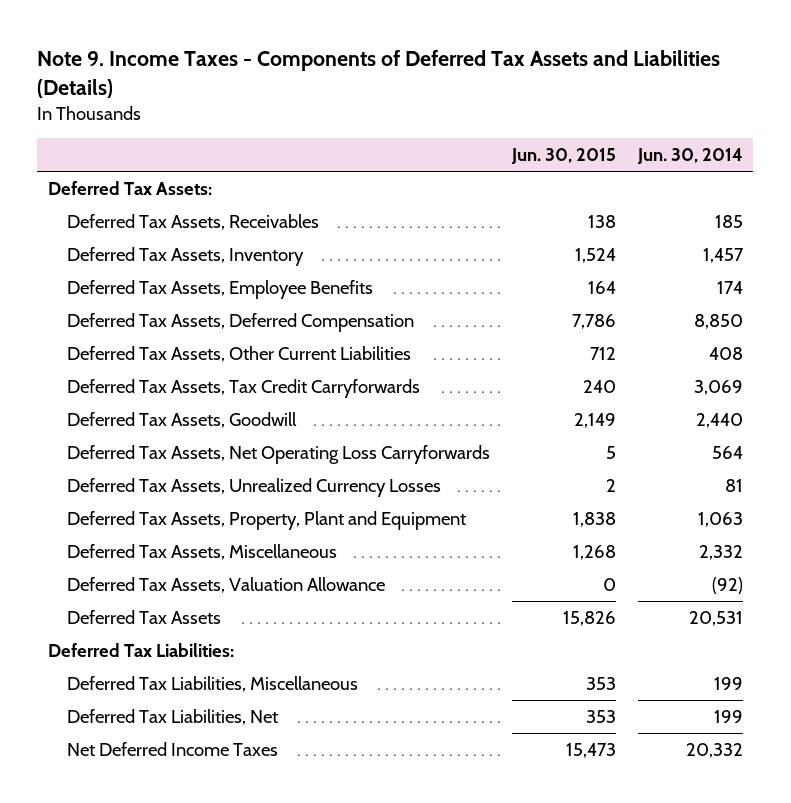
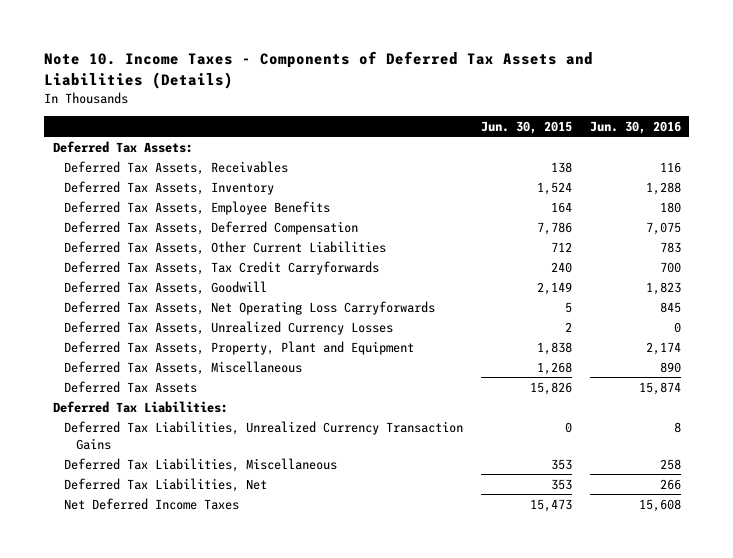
[37,50,721,98] Note 9. Income Taxes - Components of Deferred Tax Assets and Liabilities (Details) -> [43,51,593,89] Note 10. Income Taxes - Components of Deferred Tax Assets and Liabilities (Details)
[636,148,743,165] Jun. 30, 2014 -> none
none -> [589,120,681,134] Jun. 30, 2016
[67,576,386,593] Deferred Tax Assets, Valuation Allowance -> none
none -> [64,420,464,450] Deferred Tax Liabilities, Unrealized Currency Transaction Gains

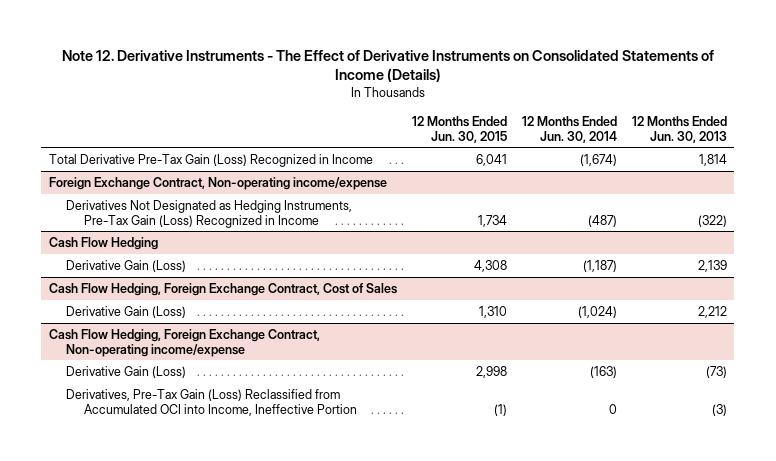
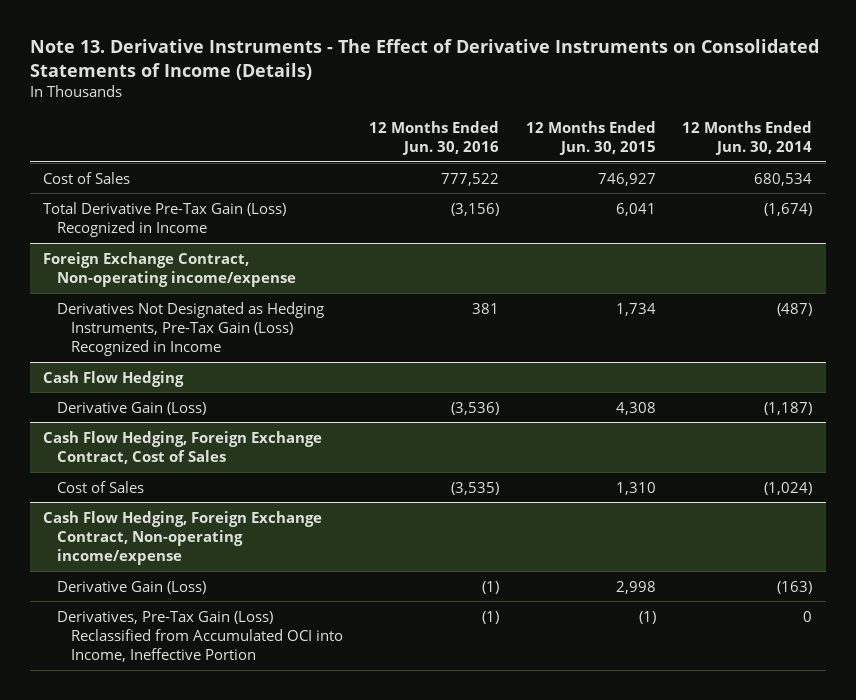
[61,49,714,83] Note 12. Derivative Instruments - The Effect of Derivative Instruments on Consolidated Statements of Income (Details) -> [29,39,819,80] Note 13. Derivative Instruments - The Effect of Derivative Instruments on Consolidated Statements of Income (Details)
[631,115,727,143] 12 Months Ended Jun. 30, 2013 -> none
none -> [369,120,500,156] 12 Months Ended Jun. 30, 2016
none -> [43,171,131,184] Cost of Sales
[66,305,187,318] Derivative Gain (Loss) -> [57,480,145,493] Cost of Sales

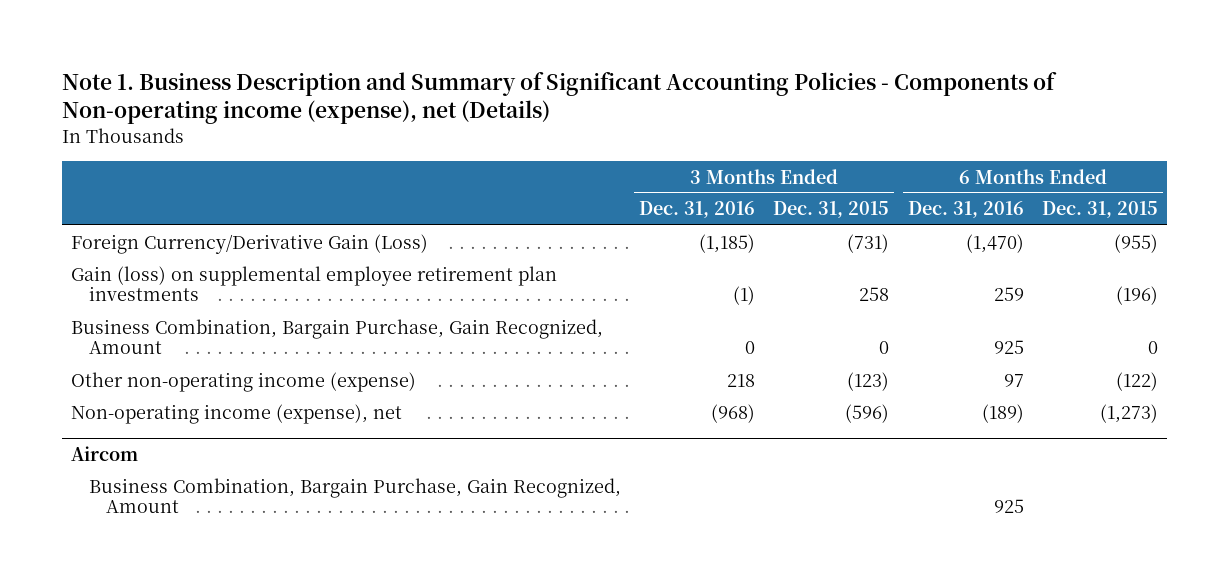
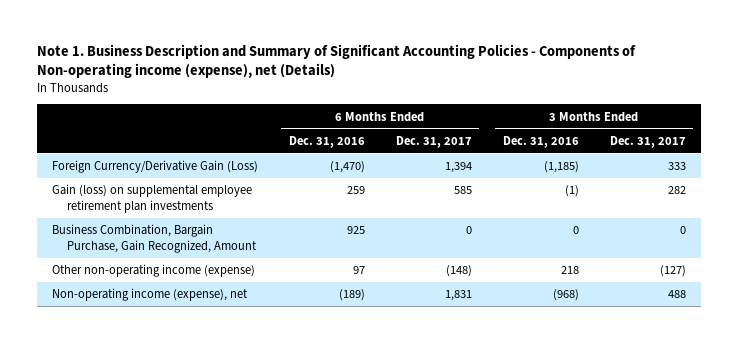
[773,201,890,219] Dec. 31, 2015 -> none
[1042,201,1159,219] Dec. 31, 2015 -> none
none -> [395,135,472,148] Dec. 31, 2017
none -> [609,135,686,148] Dec. 31, 2017
[70,445,138,461] Aircom -> none
[88,477,621,514] Business Combination, Bargain Purchase, Gain Recognized, Amount -> none

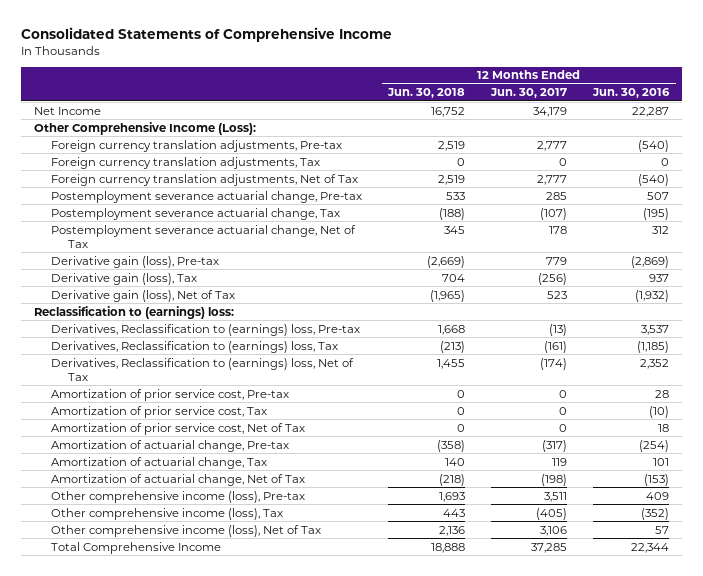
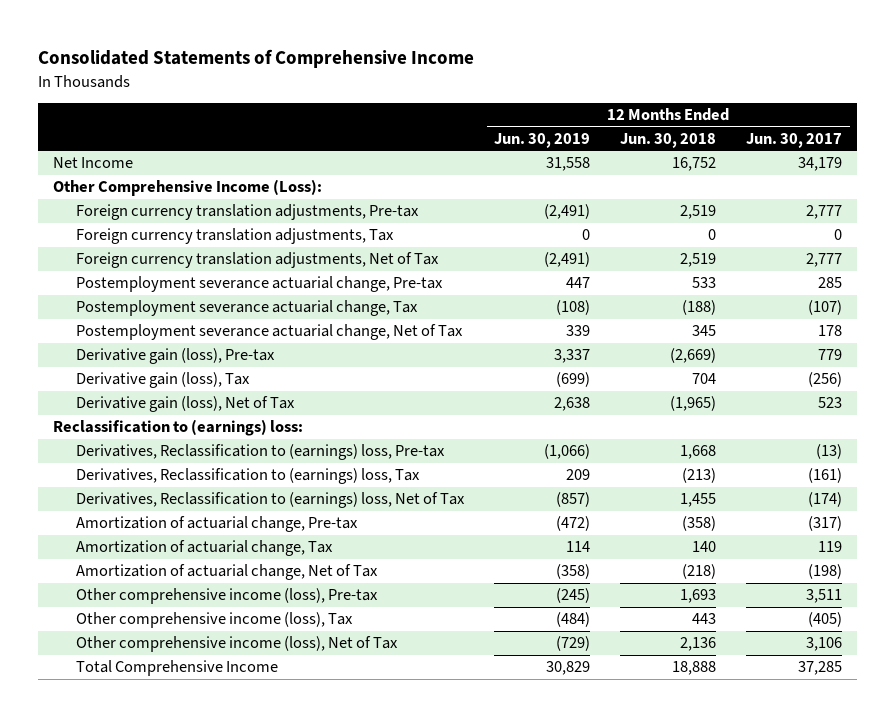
[592,88,671,99] Jun. 30, 2016 -> none
none -> [494,132,591,148] Jun. 30, 2019
[51,388,290,401] Amortization of prior service cost, Pre-tax -> none
[51,405,268,418] Amortization of prior service cost, Tax -> none
[51,422,306,435] Amortization of prior service cost, Net of Tax -> none

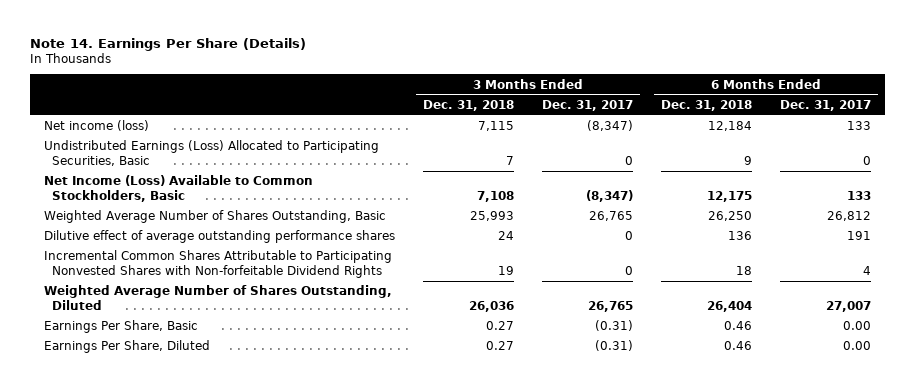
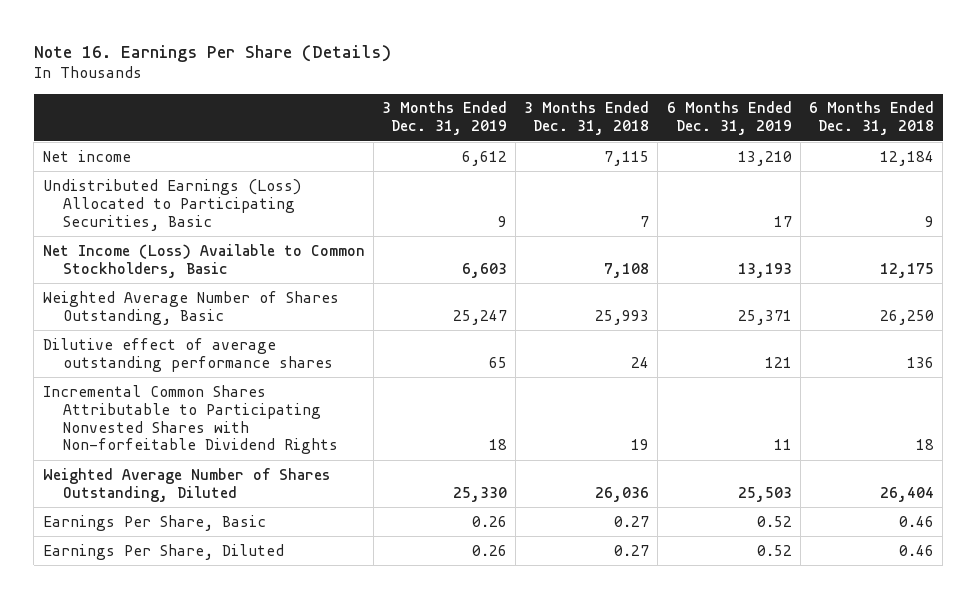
[30,37,307,51] Note 14. Earnings Per Share (Details) -> [33,44,391,62] Note 16. Earnings Per Share (Details)
[541,99,633,111] Dec. 31, 2017 -> none
[779,99,871,111] Dec. 31, 2017 -> none
none -> [381,101,507,136] 3 Months Ended Dec. 31, 2019
none -> [666,101,792,136] 6 Months Ended Dec. 31, 2019
[44,120,150,132] Net income (loss) -> [42,149,131,162] Net income

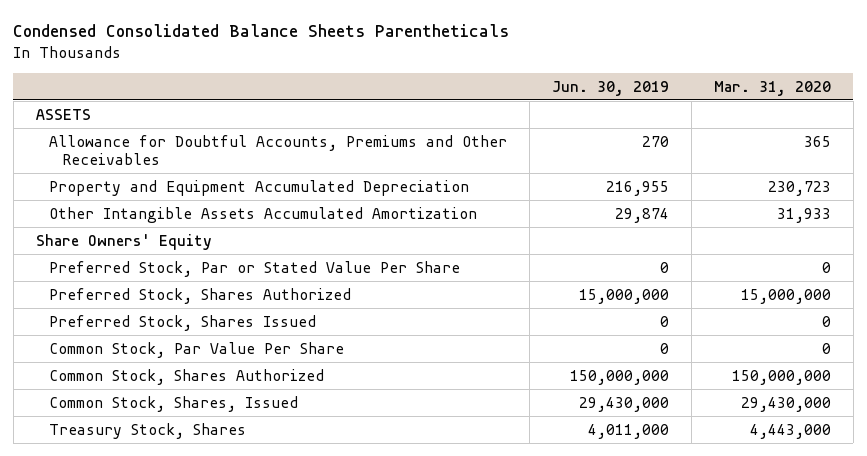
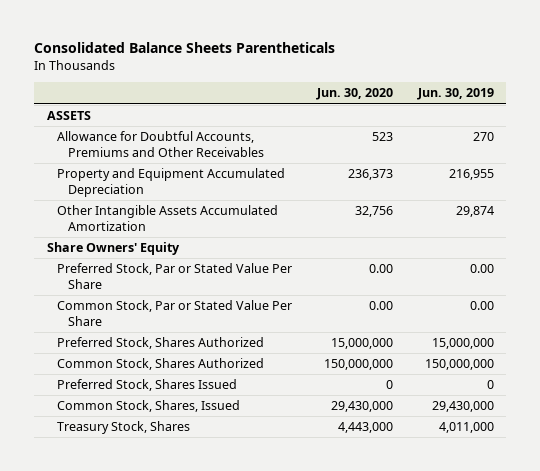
[13,24,510,38] Condensed Consolidated Balance Sheets Parentheticals -> [34,42,336,54] Consolidated Balance Sheets Parentheticals
[713,80,831,96] Mar. 31, 2020 -> none
none -> [315,88,393,101] Jun. 30, 2020
[659,261,669,273] 0 -> [469,264,494,274] 0.00
none -> [57,300,293,326] Common Stock, Par or Stated Value Per Share
[48,341,344,358] Common Stock, Par Value Per Share -> none
[48,314,316,331] Preferred Stock, Shares Issued -> [57,379,238,392] Preferred Stock, Shares Issued

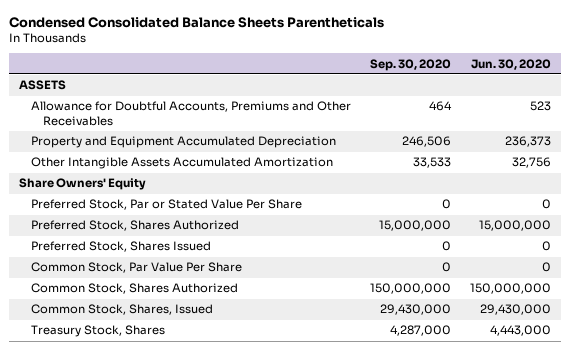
[34,42,336,54] Consolidated Balance Sheets Parentheticals -> [9,16,385,28] Condensed Consolidated Balance Sheets Parentheticals
[416,88,494,101] Jun. 30, 2019 -> none
none -> [370,58,452,71] Sep. 30, 2020
[57,300,293,326] Common Stock, Par or Stated Value Per Share -> none
[368,264,393,274] 0.00 -> [542,199,552,210] 0
none -> [30,262,242,274] Common Stock, Par Value Per Share
[57,358,265,371] Common Stock, Shares Authorized -> [30,283,238,295] Common Stock, Shares Authorized

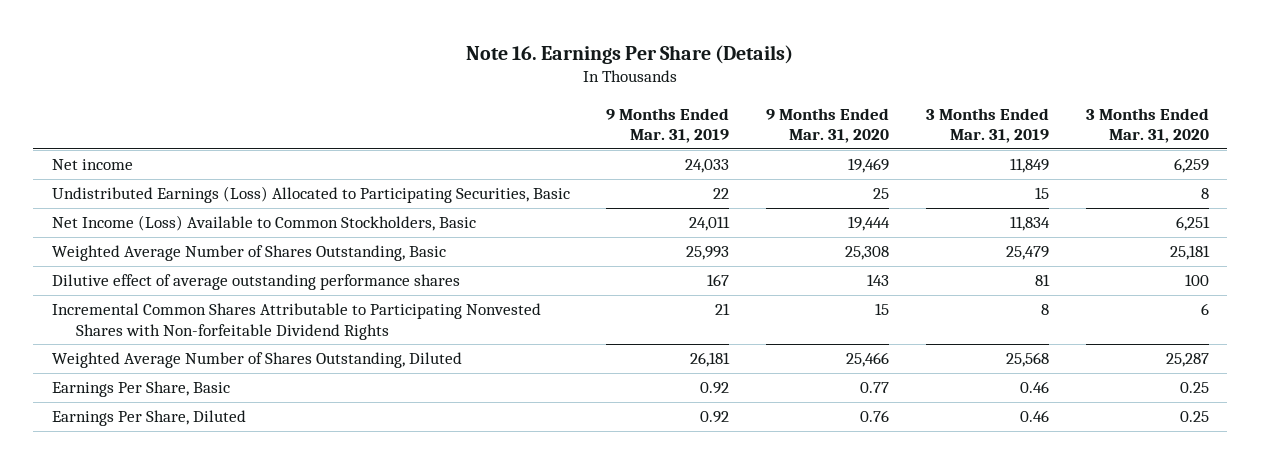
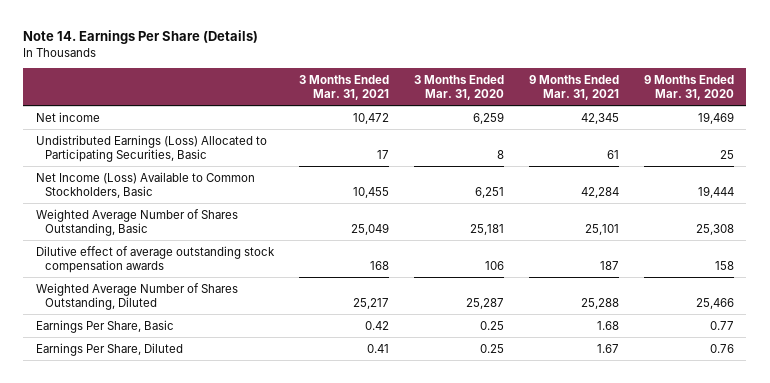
[466,44,794,64] Note 16. Earnings Per Share (Details) -> [23,30,259,45] Note 14. Earnings Per Share (Details)
[606,107,730,143] 9 Months Ended Mar. 31, 2019 -> none
[926,107,1050,143] 3 Months Ended Mar. 31, 2019 -> none
none -> [298,74,389,100] 3 Months Ended Mar. 31, 2021
none -> [528,74,619,100] 9 Months Ended Mar. 31, 2021
[51,303,541,340] Incremental Common Shares Attributable to Participating Nonvested Shares with Non-forfeitable Dividend Rights -> none
[51,274,460,291] Dilutive effect of average outstanding performance shares -> [35,245,275,273] Dilutive effect of average outstanding stock compensation awards
[867,274,890,287] 143 -> [714,260,734,270] 158
[1184,274,1209,287] 100 -> [484,260,504,270] 106

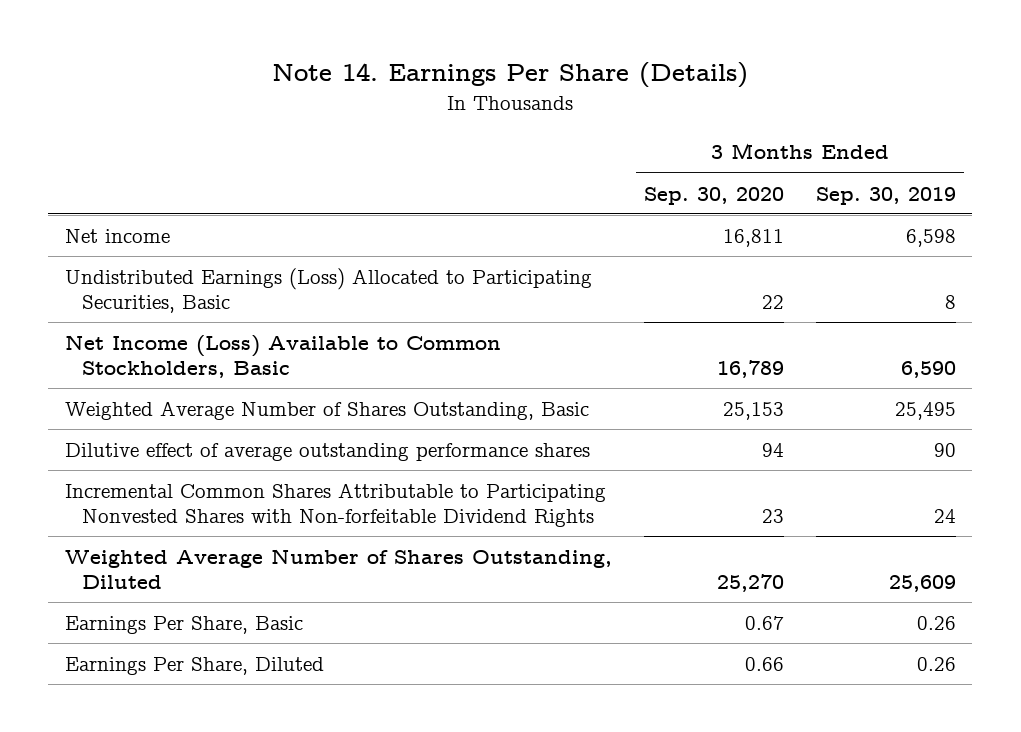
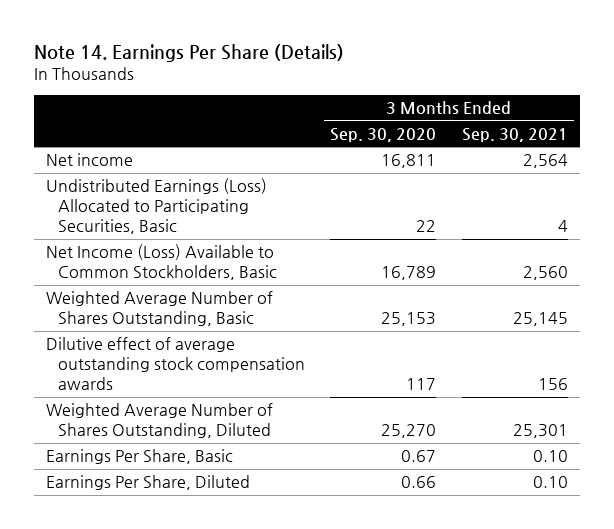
[816,186,957,205] Sep. 30, 2019 -> none
none -> [461,127,568,142] Sep. 30, 2021
[64,482,606,527] Incremental Common Shares Attributable to Participating Nonvested Shares with Non-forfeitable Dividend Rights -> none
[64,442,590,461] Dilutive effect of average outstanding performance shares -> [46,337,305,391] Dilutive effect of average outstanding stock compensation awards
[761,442,784,457] 94 -> [406,378,437,391] 117

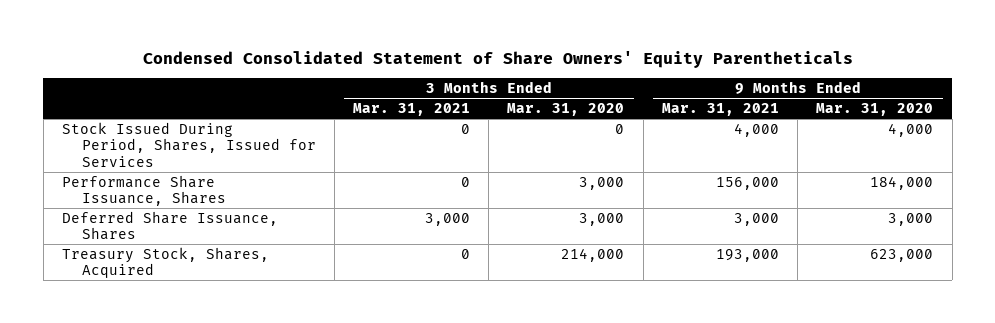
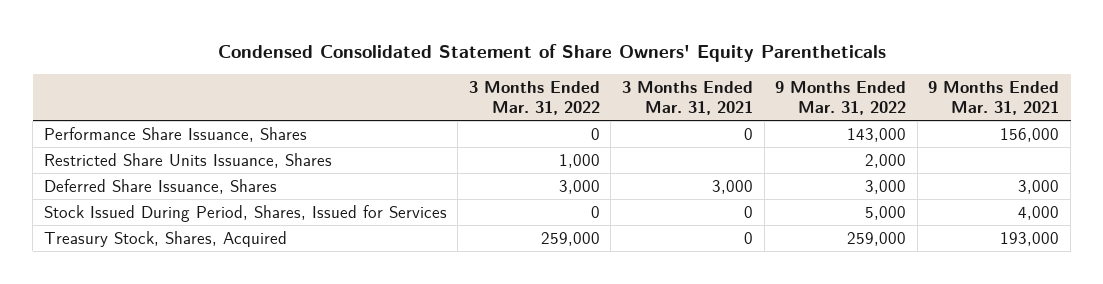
[507,103,625,117] Mar. 31, 2020 -> none
[816,103,934,117] Mar. 31, 2020 -> none
none -> [468,81,600,116] 3 Months Ended Mar. 31, 2022
none -> [775,81,907,116] 9 Months Ended Mar. 31, 2022
none -> [43,152,332,168] Restricted Share Units Issuance, Shares
[61,121,316,167] Stock Issued During Period, Shares, Issued for Services -> [43,204,447,222] Stock Issued During Period, Shares, Issued for Services

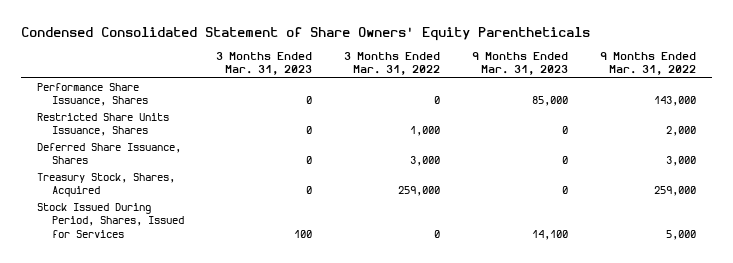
[622,81,754,116] 3 Months Ended Mar. 31, 2021 -> none
[928,81,1060,116] 9 Months Ended Mar. 31, 2021 -> none
none -> [216,52,313,76] 3 Months Ended Mar. 31, 2023
none -> [472,52,569,76] 9 Months Ended Mar. 31, 2023
[43,204,447,222] Stock Issued During Period, Shares, Issued for Services -> [36,203,185,238] Stock Issued During Period, Shares, Issued for Services

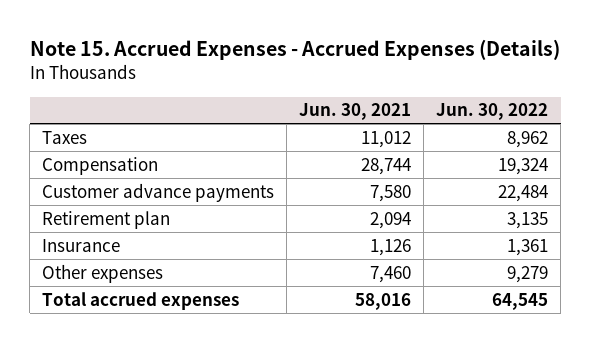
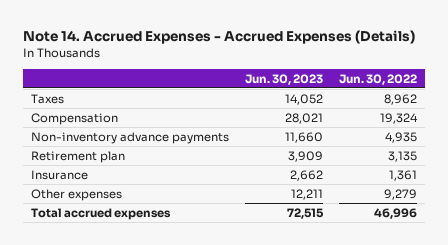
[29,39,560,61] Note 15. Accrued Expenses - Accrued Expenses (Details) -> [22,30,415,45] Note 14. Accrued Expenses - Accrued Expenses (Details)
[299,103,412,121] Jun. 30, 2021 -> none
none -> [244,73,323,85] Jun. 30, 2023
[42,182,275,202] Customer advance payments -> none
none -> [30,131,229,144] Non-inventory advance payments
[492,292,549,310] 64,545 -> [373,207,417,219] 46,996

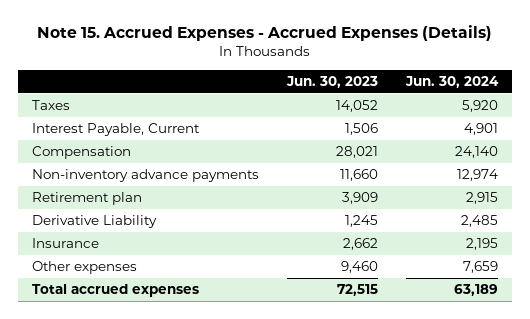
[22,30,415,45] Note 14. Accrued Expenses - Accrued Expenses (Details) -> [36,25,492,42] Note 15. Accrued Expenses - Accrued Expenses (Details)
[338,73,417,85] Jun. 30, 2022 -> none
none -> [405,75,500,88] Jun. 30, 2024
none -> [31,123,200,137] Interest Payable, Current
none -> [31,215,157,229] Derivative Liability
[290,188,323,200] 12,211 -> [340,261,378,274] 9,460

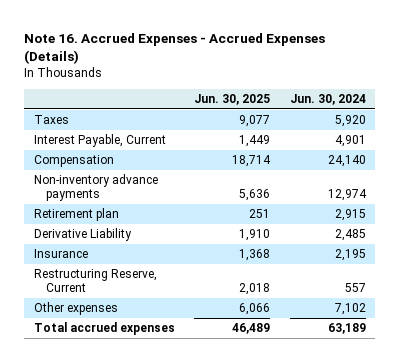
[36,25,492,42] Note 15. Accrued Expenses - Accrued Expenses (Details) -> [24,32,326,65] Note 16. Accrued Expenses - Accrued Expenses (Details)
[285,75,378,88] Jun. 30, 2023 -> none
none -> [194,94,271,106] Jun. 30, 2025
none -> [33,269,157,293] Restructuring Reserve, Current
[463,261,499,274] 7,659 -> [334,303,366,316] 7,102

